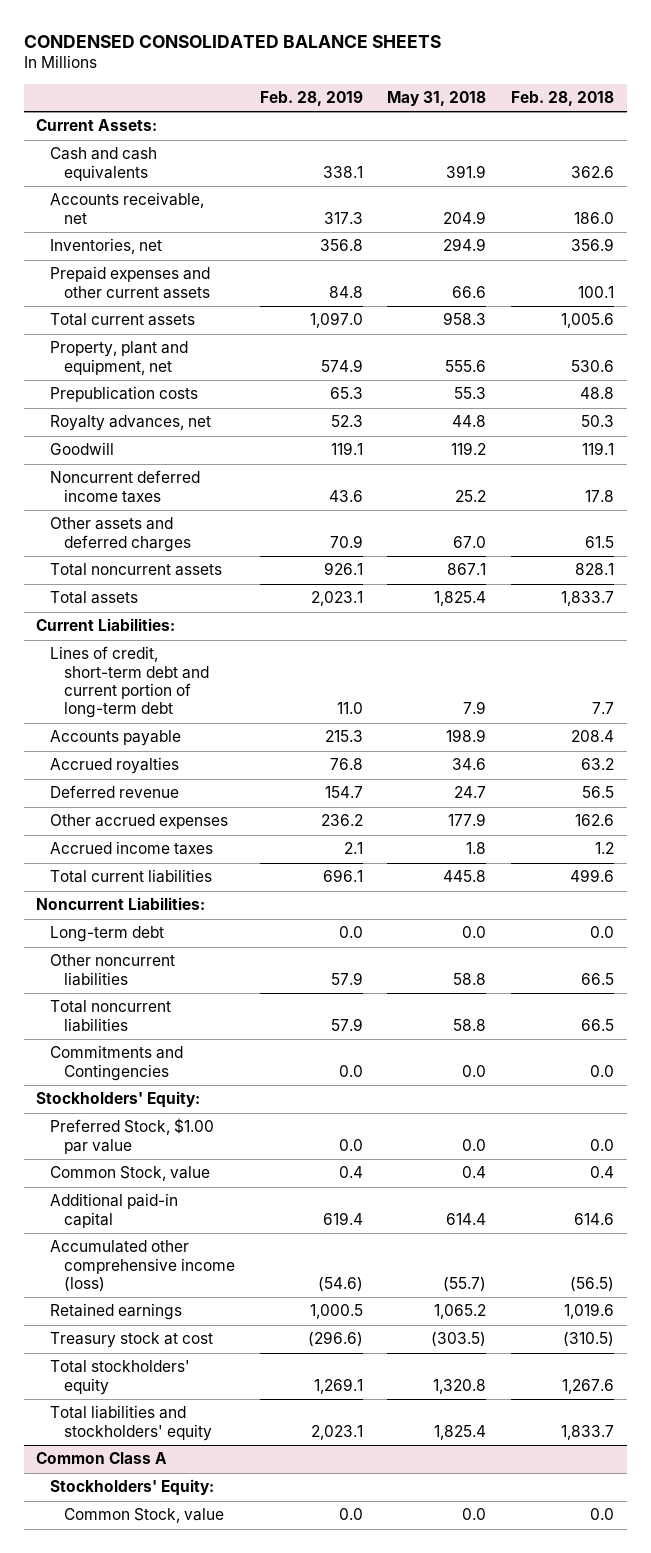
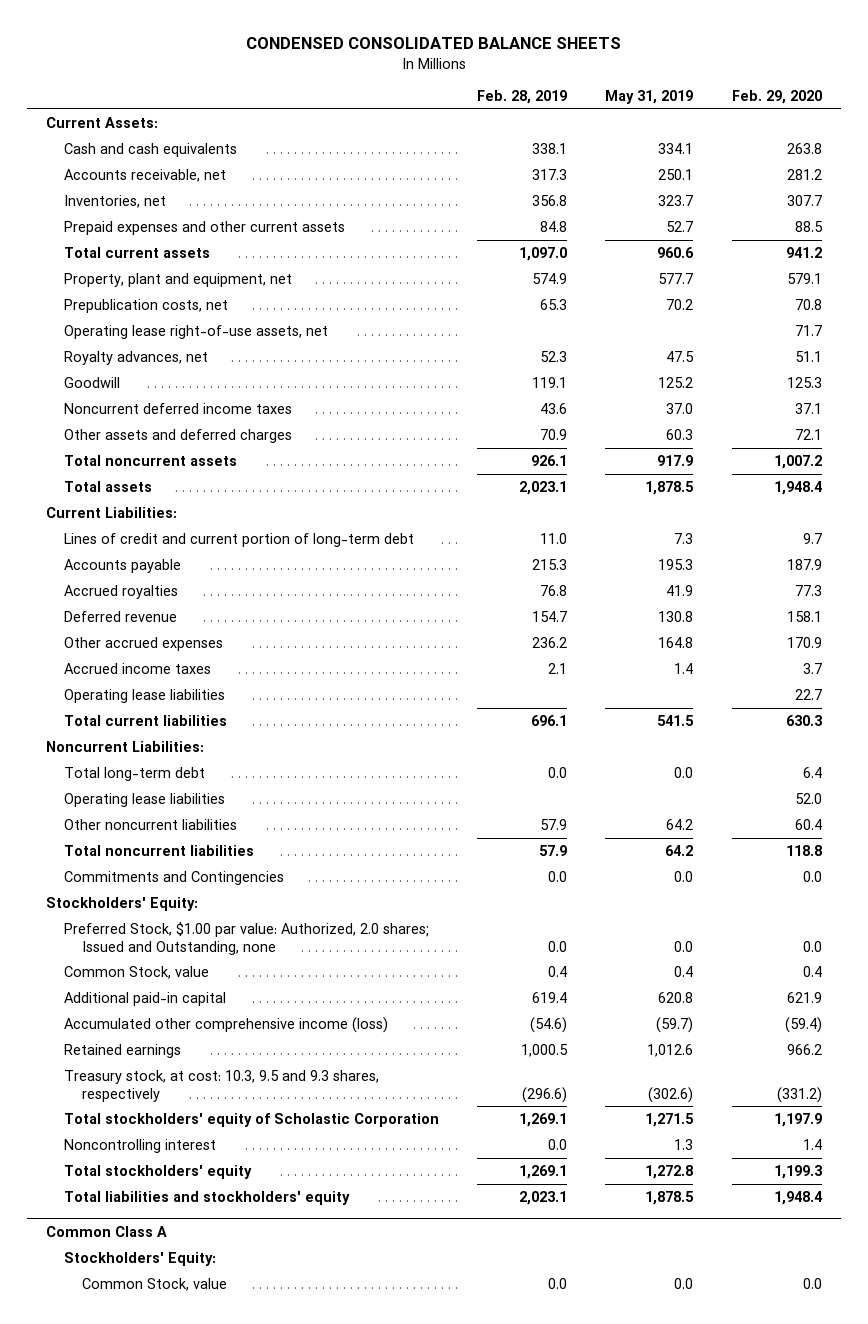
[387,91,487,107] May 31, 2018 -> none
[511,91,615,107] Feb. 28, 2018 -> none
none -> [605,89,694,104] May 31, 2019
none -> [731,89,822,104] Feb. 29, 2020
[50,386,199,403] Prepublication costs -> [64,298,229,313] Prepublication costs, net
none -> [64,324,329,339] Operating lease right-of-use assets, net
[50,646,209,719] Lines of credit, short-term debt and current portion of long-term debt -> [64,532,415,547] Lines of credit and current portion of long-term debt
none -> [64,688,226,703] Operating lease liabilities
[50,926,165,943] Long-term debt -> [64,766,206,781] Total long-term debt
none -> [64,792,226,807] Operating lease liabilities
[50,1118,215,1154] Preferred Stock, $1.00 par value -> [64,921,430,955] Preferred Stock, $1.00 par value: Authorized, 2.0 shares; Issued and Outstanding, none
[50,1332,214,1349] Treasury stock at cost -> [64,1069,380,1102] Treasury stock, at cost: 10.3, 9.5 and 9.3 shares, respectively
none -> [64,1112,440,1127] Total stockholders' equity of Scholastic Corporation
none -> [64,1138,217,1153] Noncontrolling interest

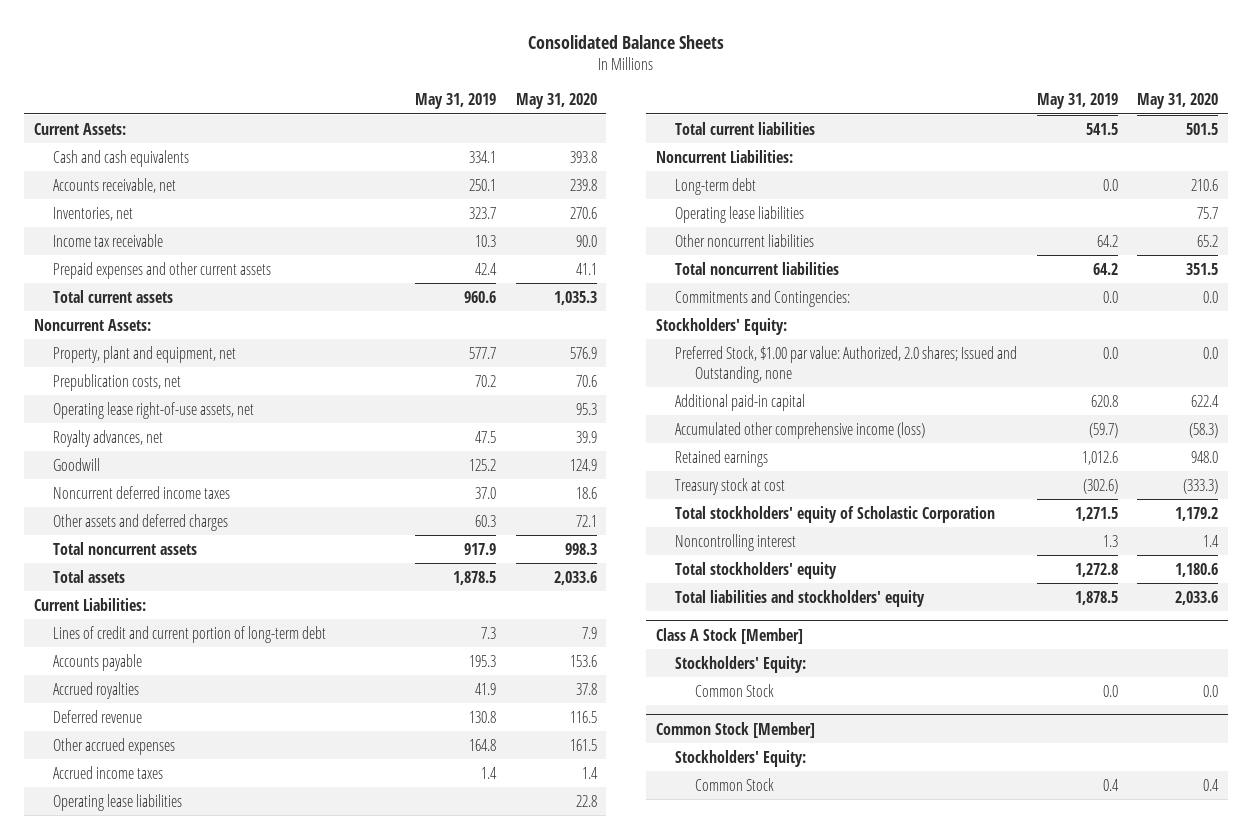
[245,37,621,50] CONDENSED CONSOLIDATED BALANCE SHEETS -> [528,34,725,49] Consolidated Balance Sheets
[477,89,568,104] Feb. 28, 2019 -> none
[731,89,822,104] Feb. 29, 2020 -> none
none -> [515,93,597,110] May 31, 2020
none -> [53,233,164,247] Income tax receivable
[666,220,694,232] 52.7 -> [475,262,498,275] 42.4
none -> [33,318,151,331] Noncurrent Assets:
[64,766,206,781] Total long-term debt -> [675,177,757,195] Long-term debt
[64,870,285,885] Commitments and Contingencies -> [675,289,851,307] Commitments and Contingencies:
[64,965,210,979] Common Stock, value -> none
[64,1069,380,1102] Treasury stock, at cost: 10.3, 9.5 and 9.3 shares, respectively -> [675,477,786,495] Treasury stock at cost
[46,1225,168,1237] Common Class A -> [655,627,803,644] Class A Stock [Member]
[81,1277,227,1291] Common Stock, value -> [694,683,774,697] Common Stock
none -> [655,721,815,738] Common Stock [Member]
none -> [675,749,807,767] Stockholders' Equity:
none -> [694,777,774,791] Common Stock

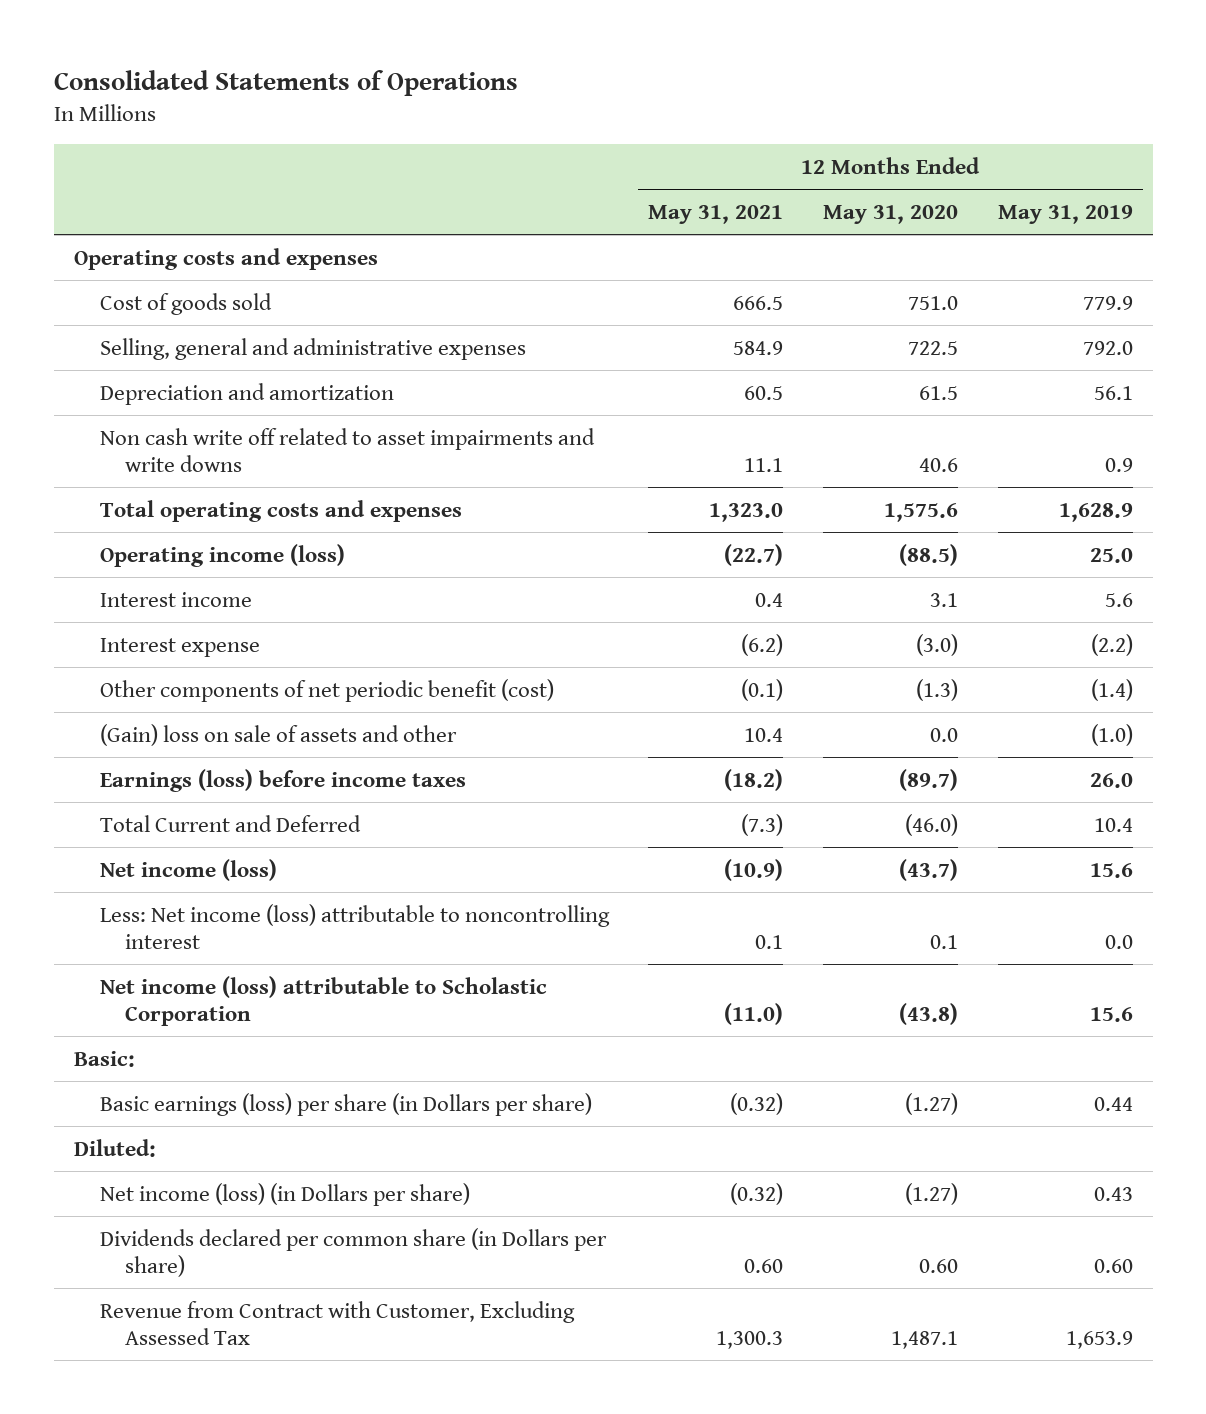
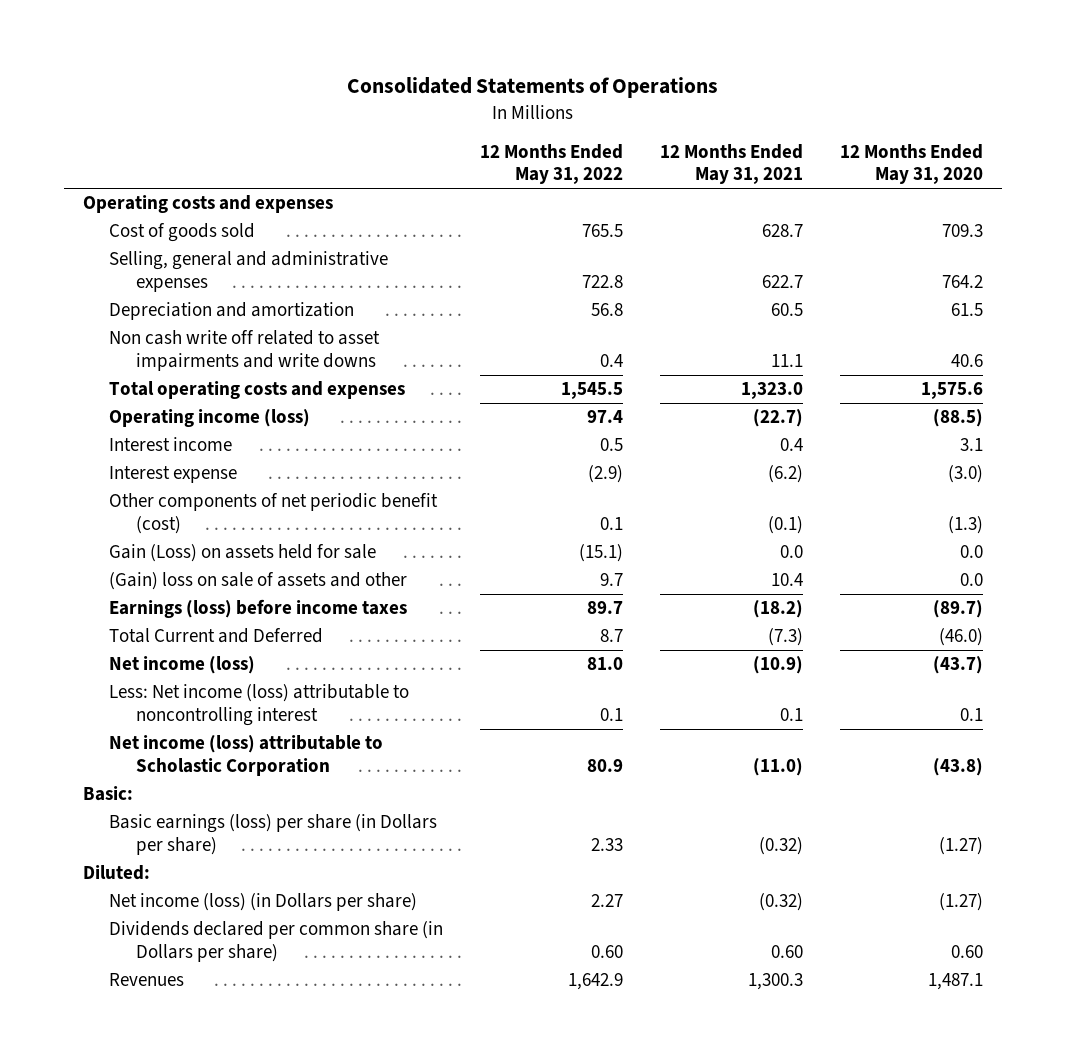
[997,204,1133,224] May 31, 2019 -> none
none -> [480,143,624,185] 12 Months Ended May 31, 2022
[733,295,784,310] 666.5 -> [762,224,804,238] 628.7
[907,295,958,310] 751.0 -> [942,224,984,238] 709.3
[733,340,784,355] 584.9 -> [762,274,804,288] 622.7
[907,340,958,355] 722.5 -> [942,274,984,288] 764.2
none -> [109,544,377,563] Gain (Loss) on assets held for sale
[99,1300,575,1345] Revenue from Contract with Customer, Excluding Assessed Tax -> [109,973,185,987] Revenues

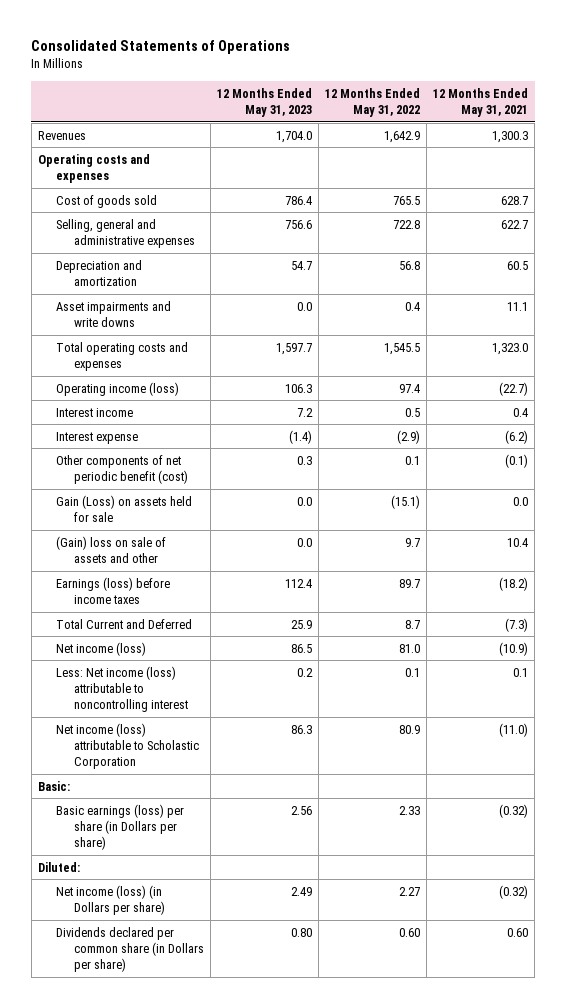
[840,143,984,185] 12 Months Ended May 31, 2020 -> none
none -> [217,87,313,117] 12 Months Ended May 31, 2023
[109,973,185,987] Revenues -> [37,130,86,140] Revenues
[109,330,381,371] Non cash write off related to asset impairments and write downs -> [56,300,172,327] Asset impairments and write downs

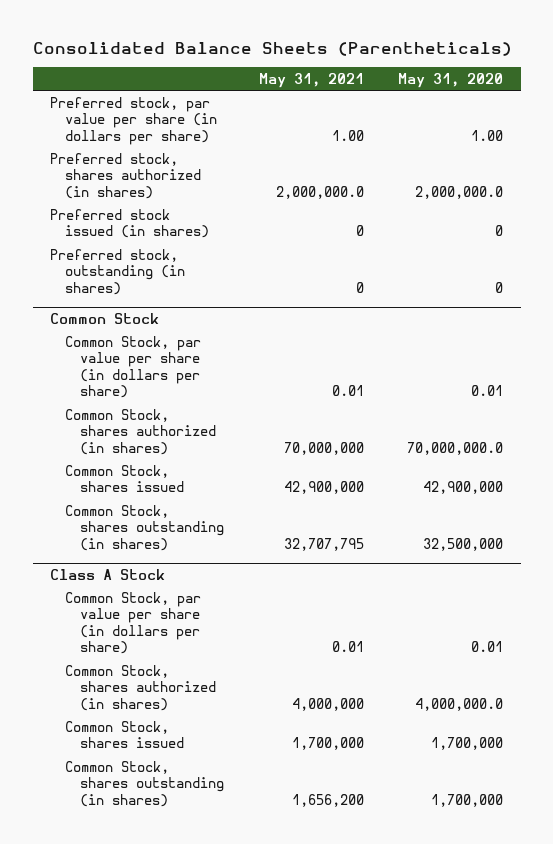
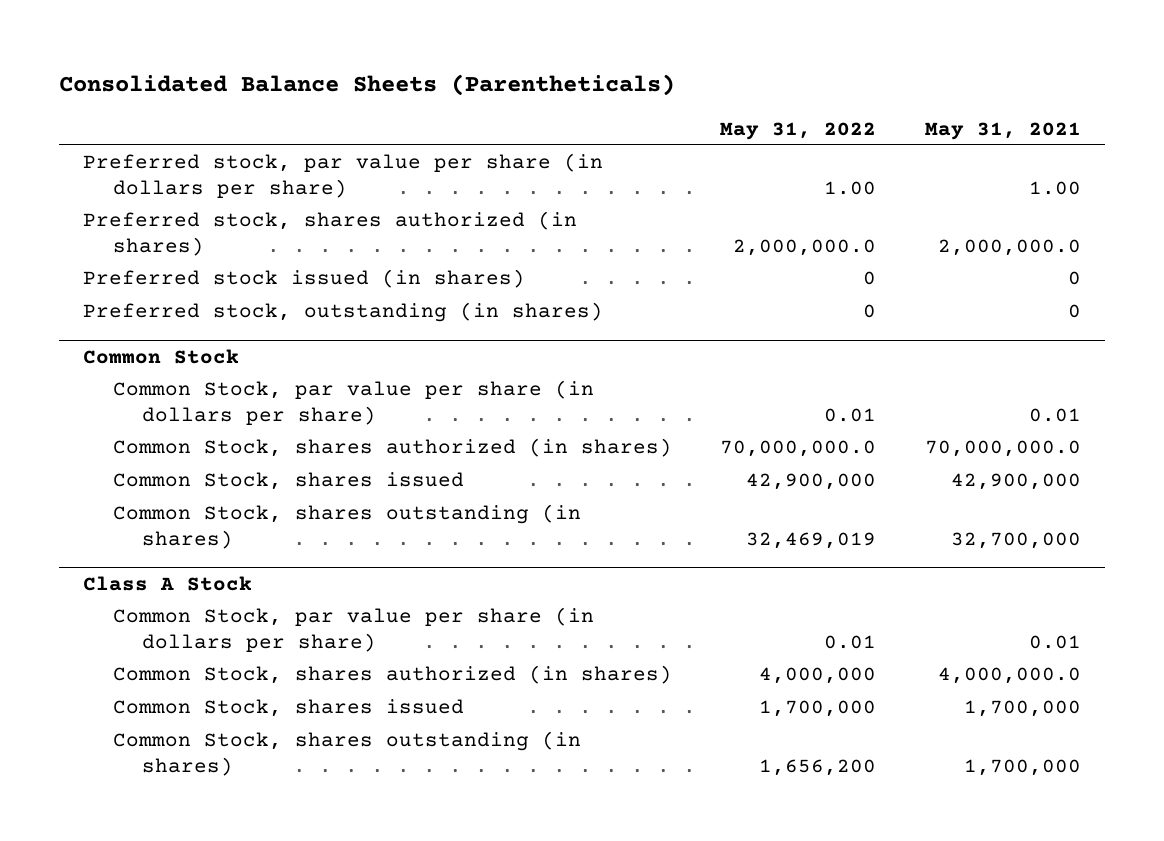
[398,72,504,88] May 31, 2020 -> none
none -> [720,121,877,140] May 31, 2022
[283,441,364,455] 70,000,000 -> [924,440,1081,458] 70,000,000.0
[283,537,364,551] 32,707,795 -> [950,532,1081,550] 32,700,000
[291,697,364,711] 4,000,000 -> [937,667,1081,685] 4,000,000.0
[291,793,364,807] 1,656,200 -> [963,759,1081,777] 1,700,000

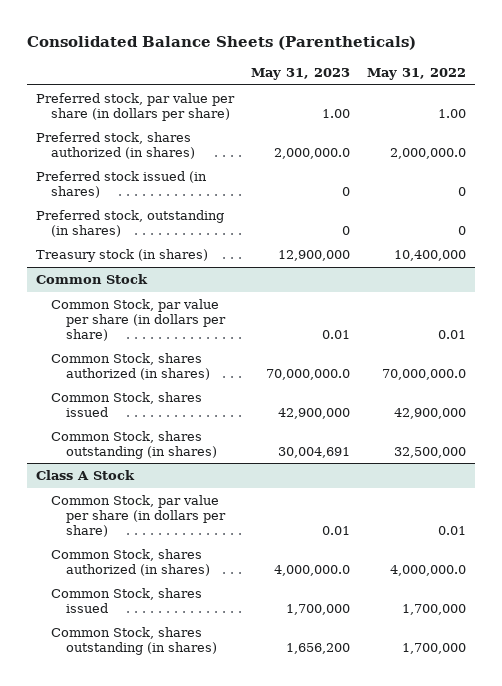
[924,121,1081,140] May 31, 2021 -> none
none -> [251,68,351,81] May 31, 2023
none -> [35,249,208,263] Treasury stock (in shares)
[746,532,877,550] 32,469,019 -> [394,446,467,458] 32,500,000
[759,667,877,685] 4,000,000 -> [390,564,467,576] 4,000,000.0
[759,759,877,777] 1,656,200 -> [402,642,467,654] 1,700,000

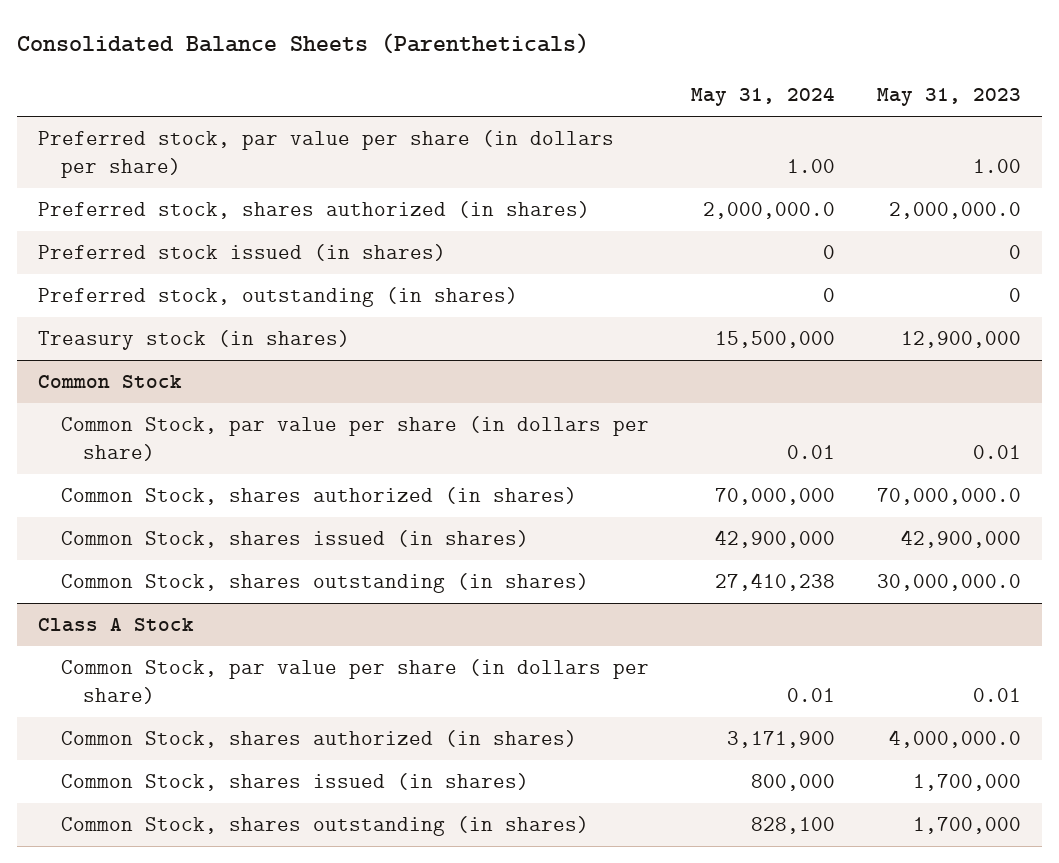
[367,68,467,81] May 31, 2022 -> none
none -> [690,87,835,107] May 31, 2024
[50,392,202,417] Common Stock, shares issued -> [60,530,529,549] Common Stock, shares issued (in shares)
[278,446,351,458] 30,004,691 -> [876,574,1021,592] 30,000,000.0
[50,588,202,613] Common Stock, shares issued -> [60,773,529,792] Common Stock, shares issued (in shares)
[286,642,351,654] 1,656,200 -> [912,817,1021,835] 1,700,000

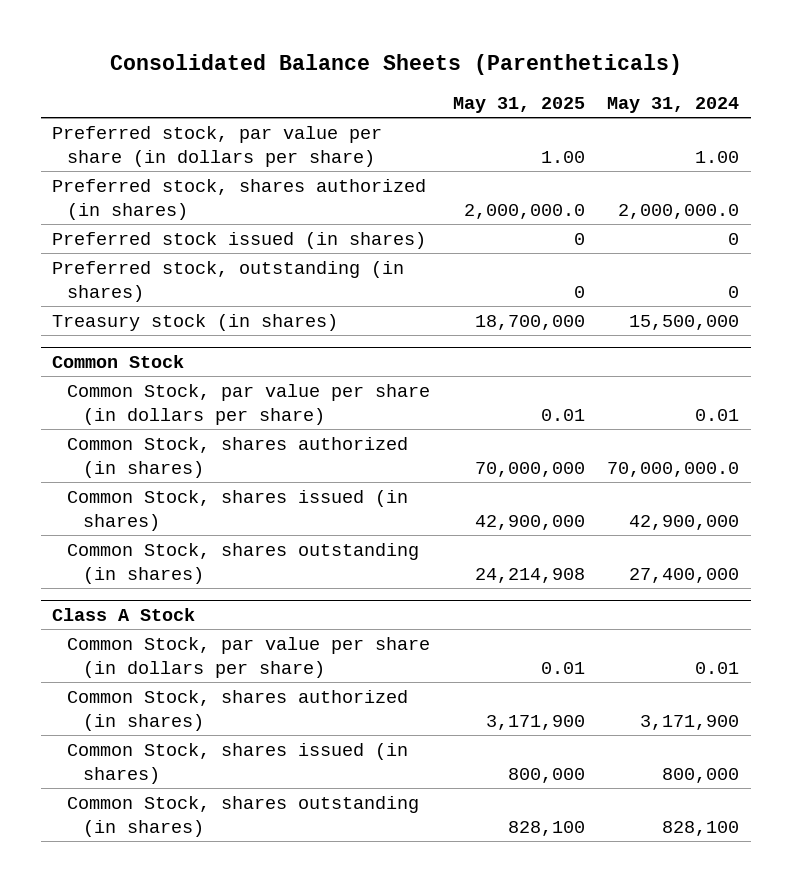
[876,88,1021,107] May 31, 2023 -> none
none -> [452,96,585,113] May 31, 2025
[714,488,835,506] 70,000,000 -> [607,461,740,477] 70,000,000.0
[714,573,835,592] 27,410,238 -> [629,567,740,583] 27,400,000

